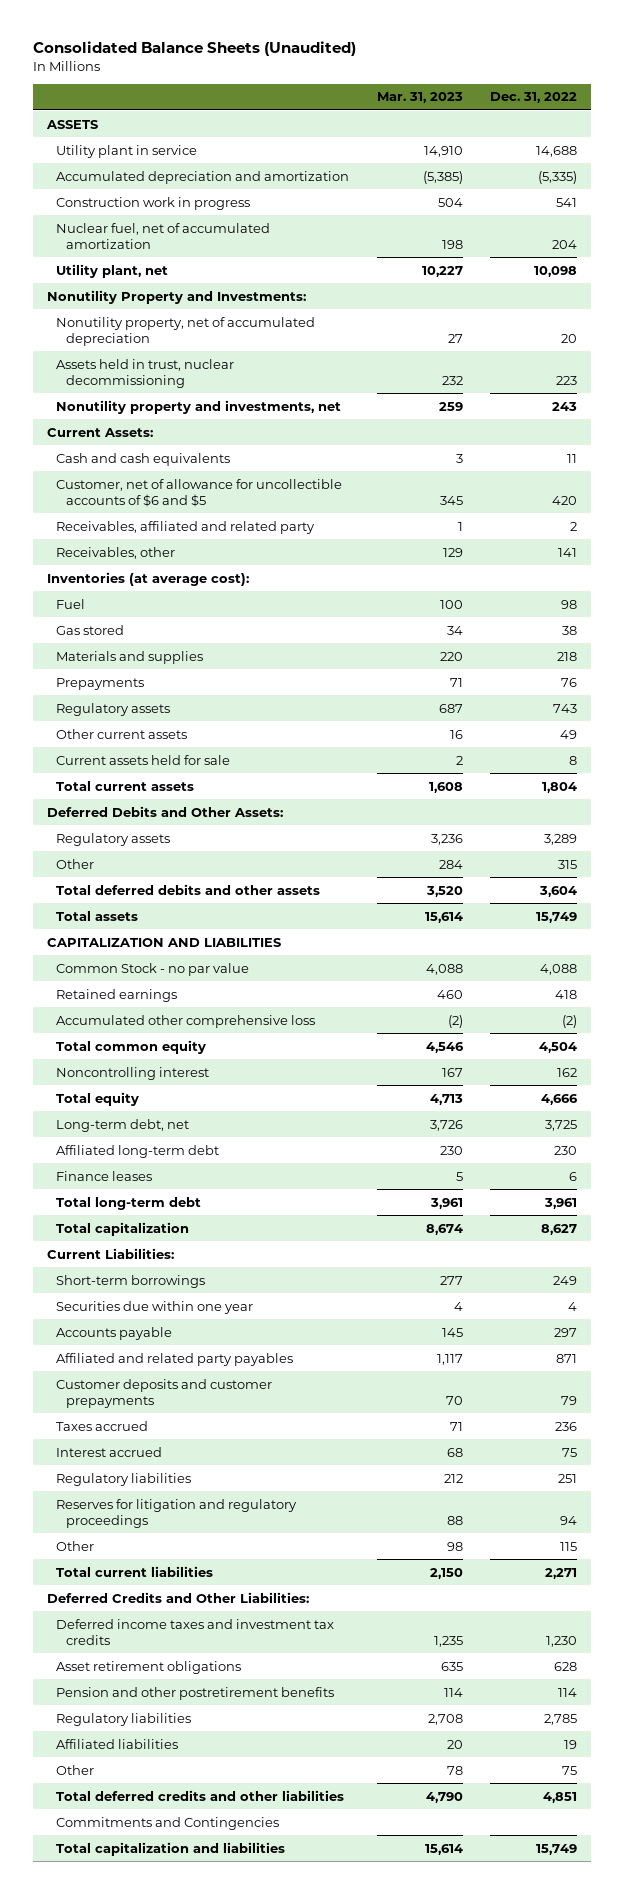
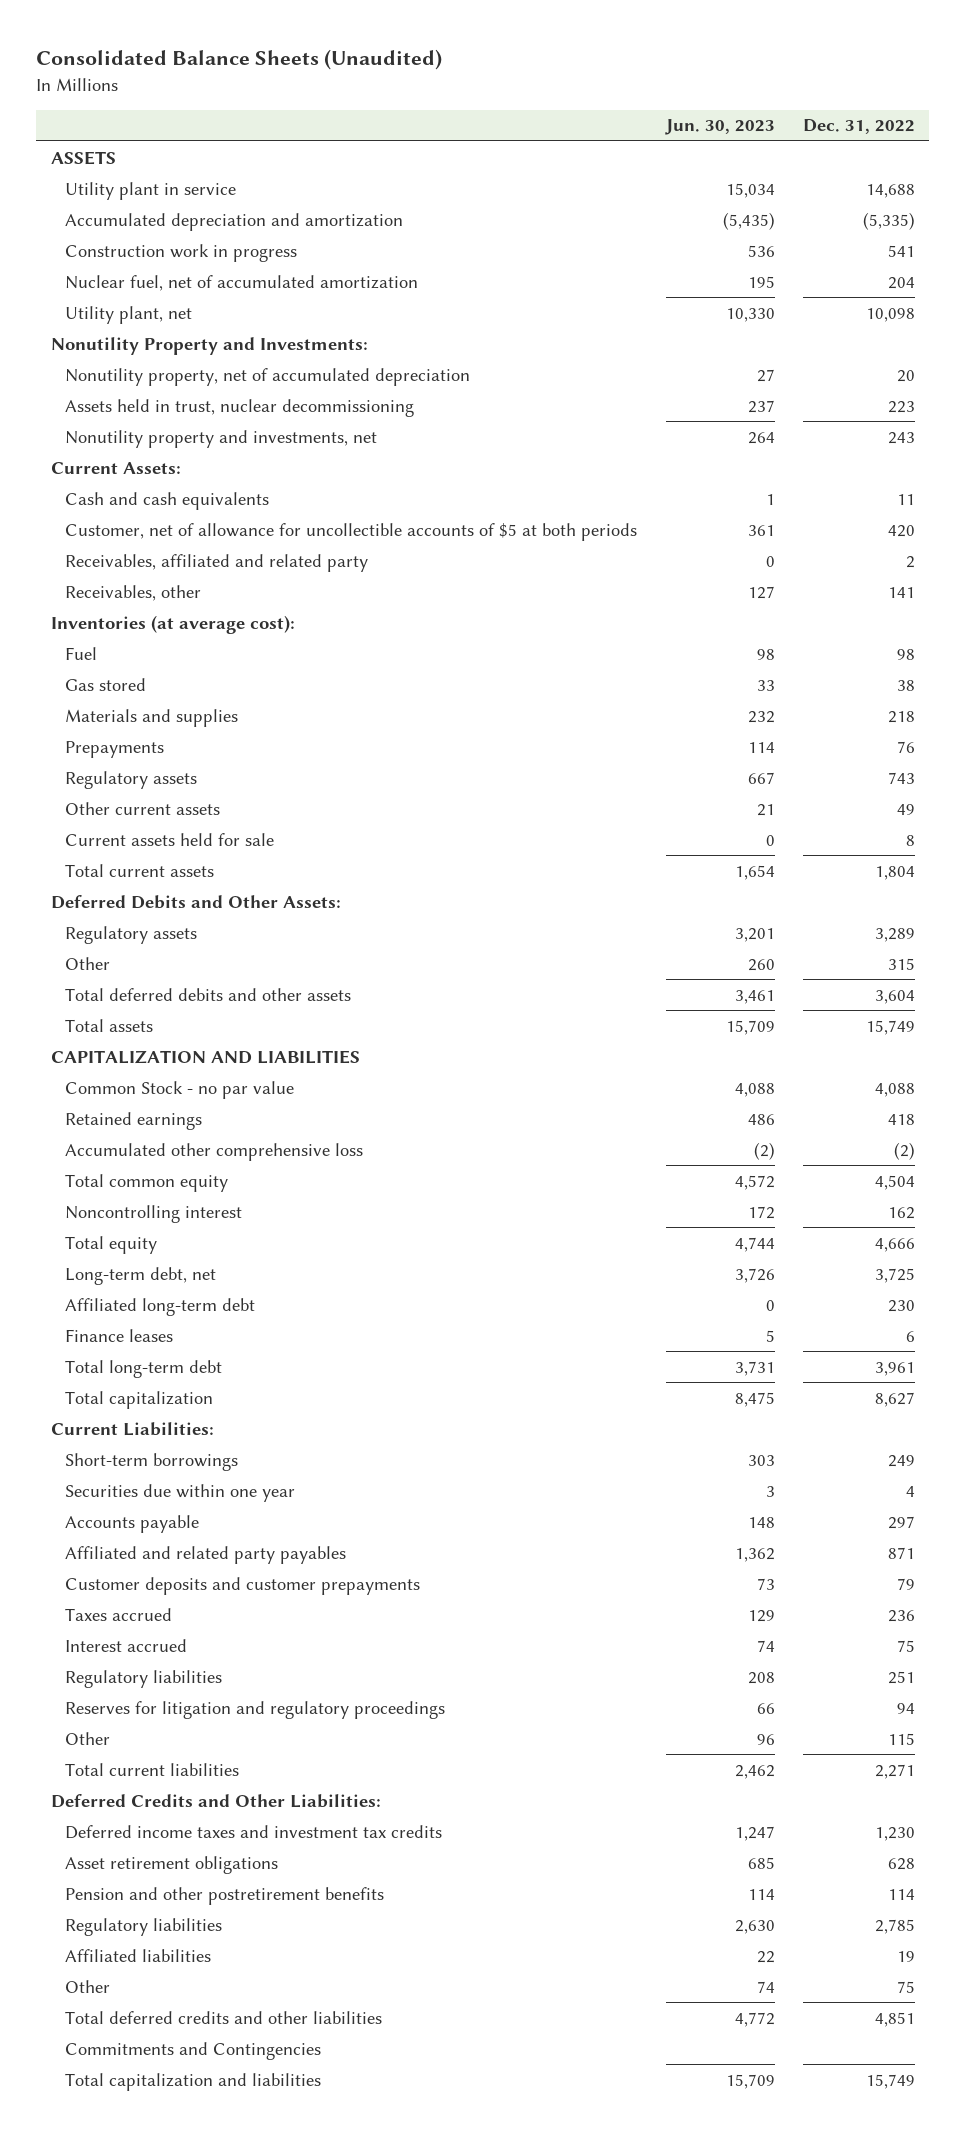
[376,92,463,104] Mar. 31, 2023 -> none
none -> [664,119,775,136] Jun. 30, 2023
[56,478,343,507] Customer, net of allowance for uncollectible accounts of $6 and $5 -> [65,522,638,541] Customer, net of allowance for uncollectible accounts of $5 at both periods

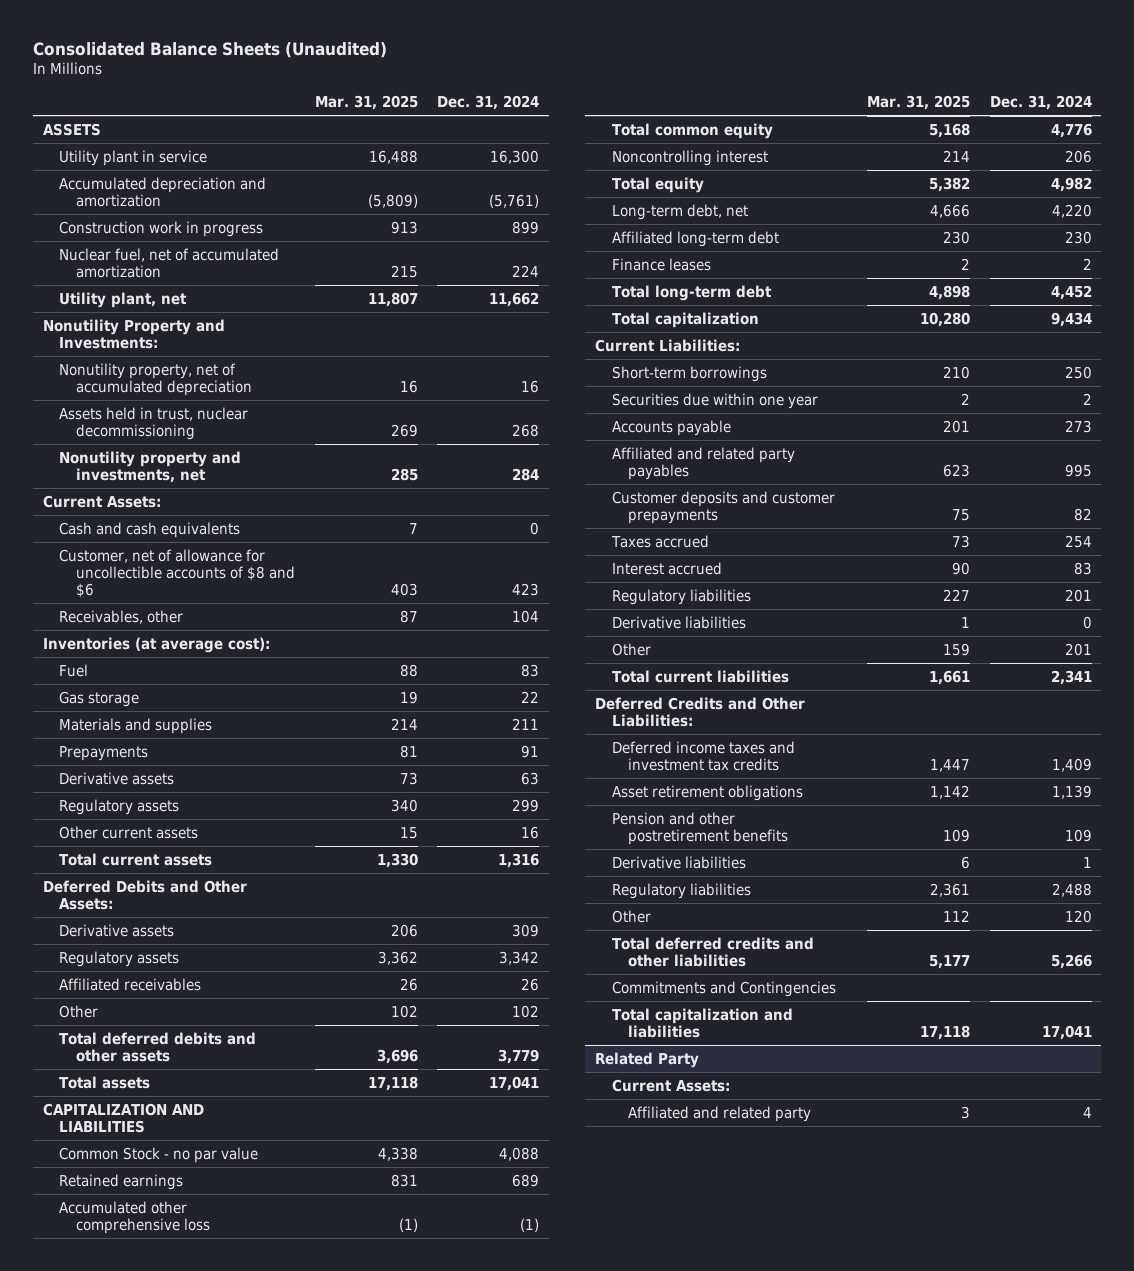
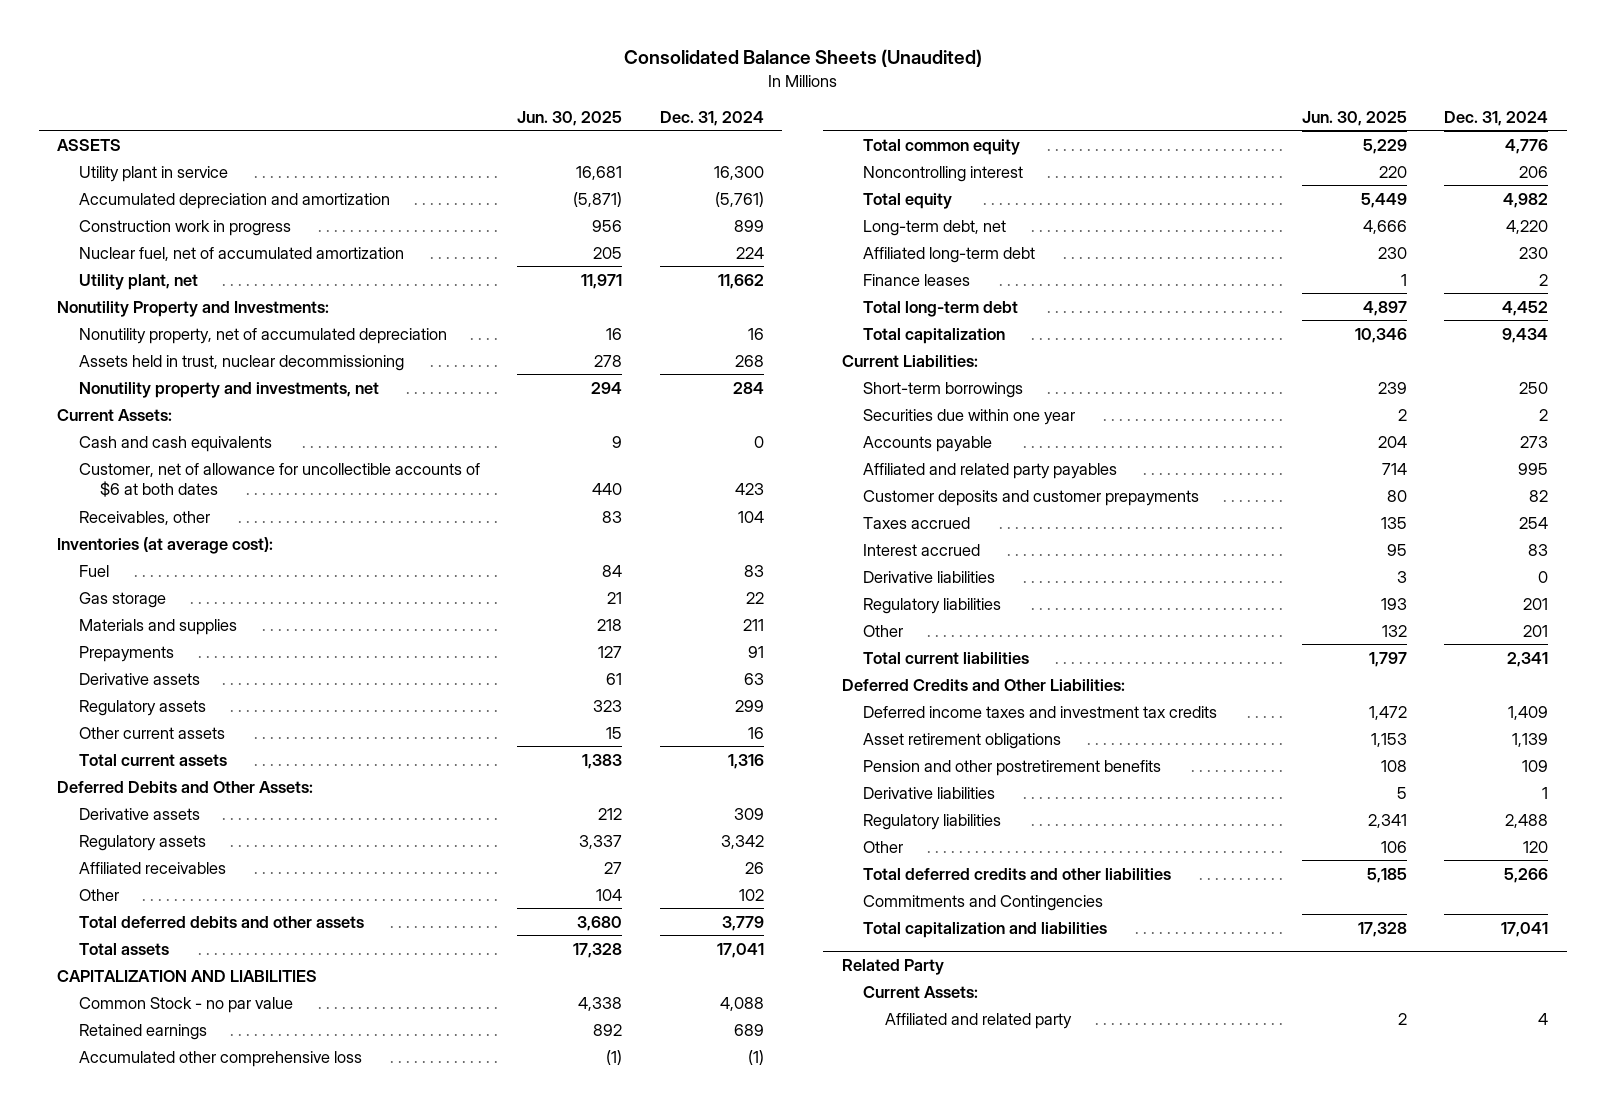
[314,95,418,111] Mar. 31, 2025 -> none
none -> [517,110,623,126] Jun. 30, 2025
[59,548,296,599] Customer, net of allowance for uncollectible accounts of $8 and $6 -> [78,462,480,498] Customer, net of allowance for uncollectible accounts of $6 at both dates
[611,588,751,605] Regulatory liabilities -> [863,597,1002,614] Regulatory liabilities

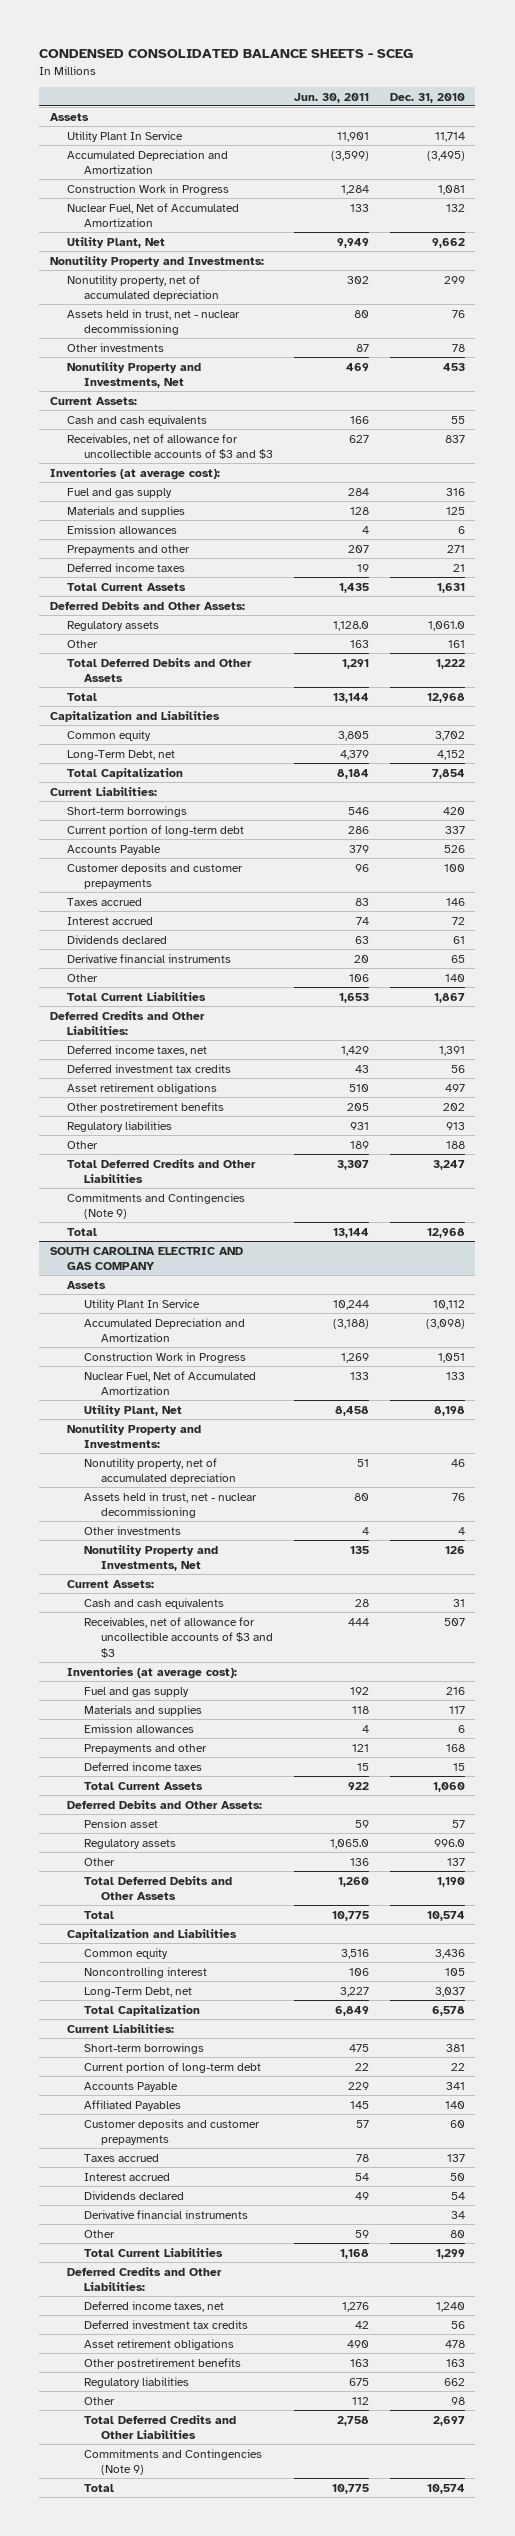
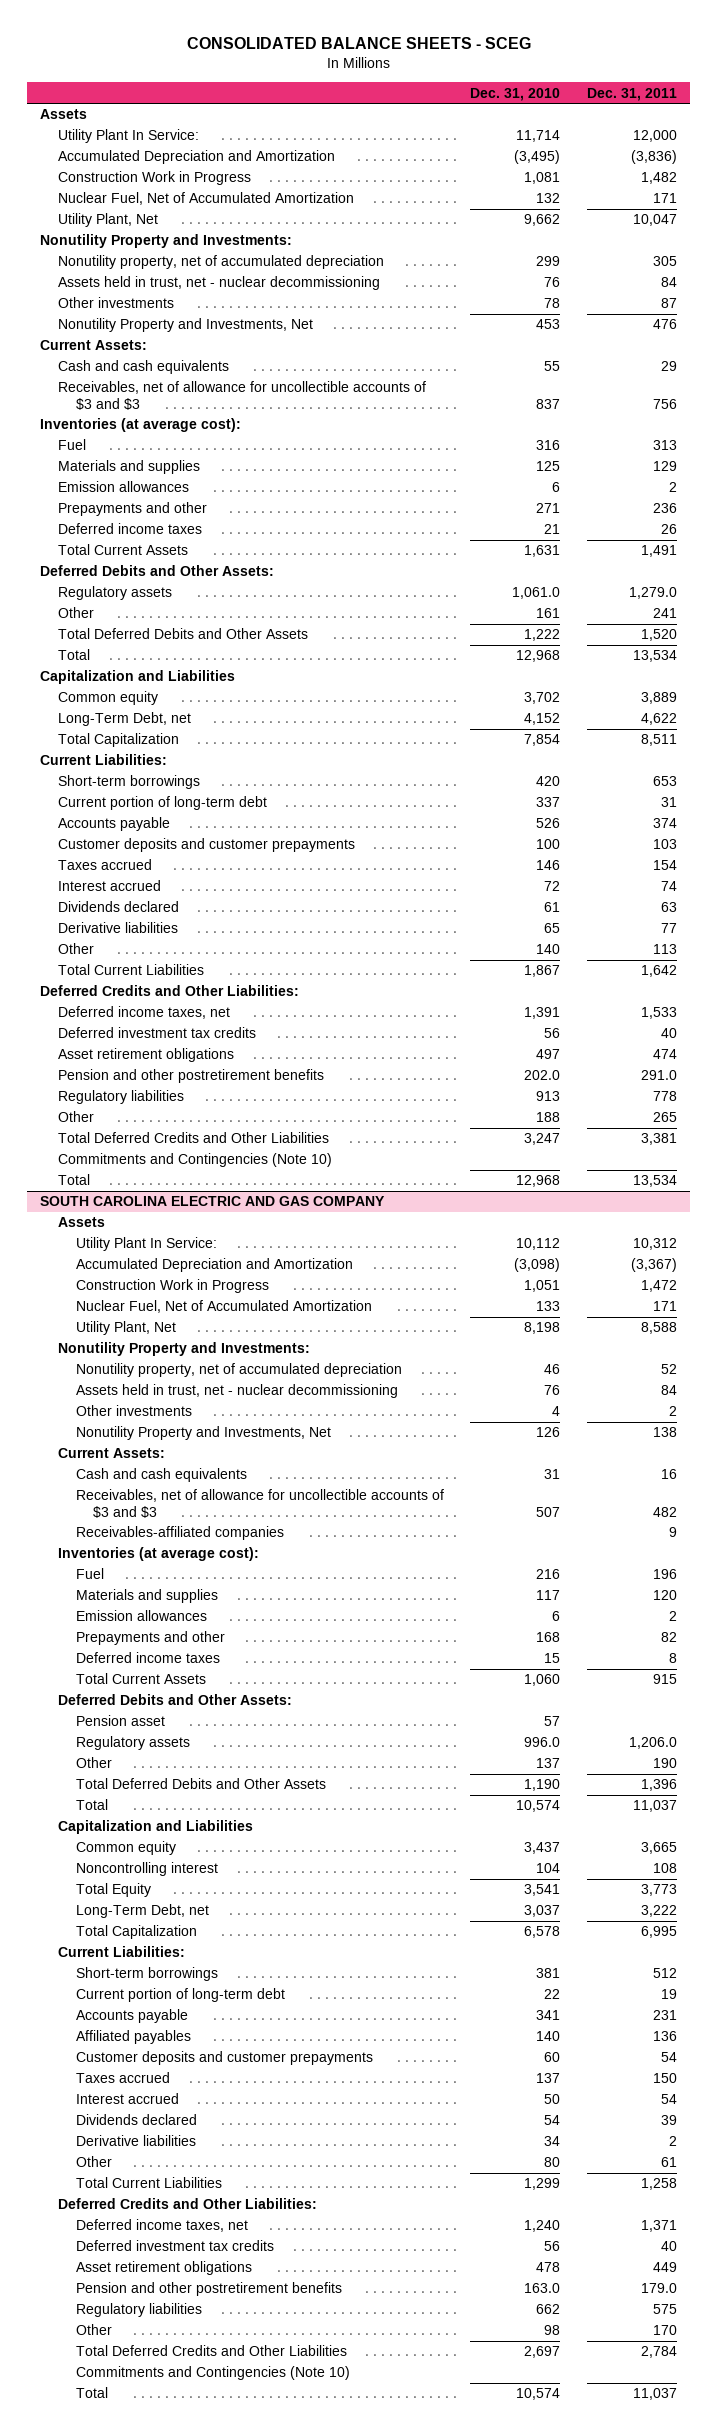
[39,49,414,59] CONDENSED CONSOLIDATED BALANCE SHEETS - SCEG -> [186,36,531,49] CONSOLIDATED BALANCE SHEETS - SCEG
[294,92,370,103] Jun. 30, 2011 -> none
none -> [586,87,677,101] Dec. 31, 2011
[66,130,183,142] Utility Plant In Service -> [58,129,200,144] Utility Plant In Service:
[66,487,172,498] Fuel and gas supply -> [58,439,87,451] Fuel
[66,844,161,855] Accounts Payable -> [58,817,171,832] Accounts payable
[66,953,231,963] Derivative financial instruments -> [58,922,179,934] Derivative liabilities
[66,1101,224,1113] Other postretirement benefits -> [58,1069,325,1084] Pension and other postretirement benefits
[442,1102,465,1111] 202 -> [524,1070,561,1081] 202.0
[66,1192,245,1220] Commitments and Contingencies (Note 9) -> [58,1153,333,1168] Commitments and Contingencies (Note 10)
[84,1298,201,1310] Utility Plant In Service -> [75,1237,217,1252] Utility Plant In Service:
none -> [75,1526,284,1541] Receivables-affiliated companies
[84,1686,190,1697] Fuel and gas supply -> [75,1568,104,1580] Fuel
[434,1948,465,1959] 3,436 -> [524,1842,561,1855] 3,437
[444,1967,465,1976] 105 -> [536,1863,561,1874] 104
none -> [75,1883,151,1898] Total Equity
[84,2081,179,2092] Accounts Payable -> [75,2009,188,2024] Accounts payable
[84,2099,182,2111] Affiliated Payables -> [75,2030,191,2045] Affiliated payables
[84,2209,249,2219] Derivative financial instruments -> [75,2135,196,2147] Derivative liabilities
[84,2357,242,2369] Other postretirement benefits -> [75,2282,342,2297] Pension and other postretirement benefits
[445,2358,465,2367] 163 -> [524,2283,561,2294] 163.0
[84,2448,263,2476] Commitments and Contingencies (Note 9) -> [75,2366,350,2381] Commitments and Contingencies (Note 10)

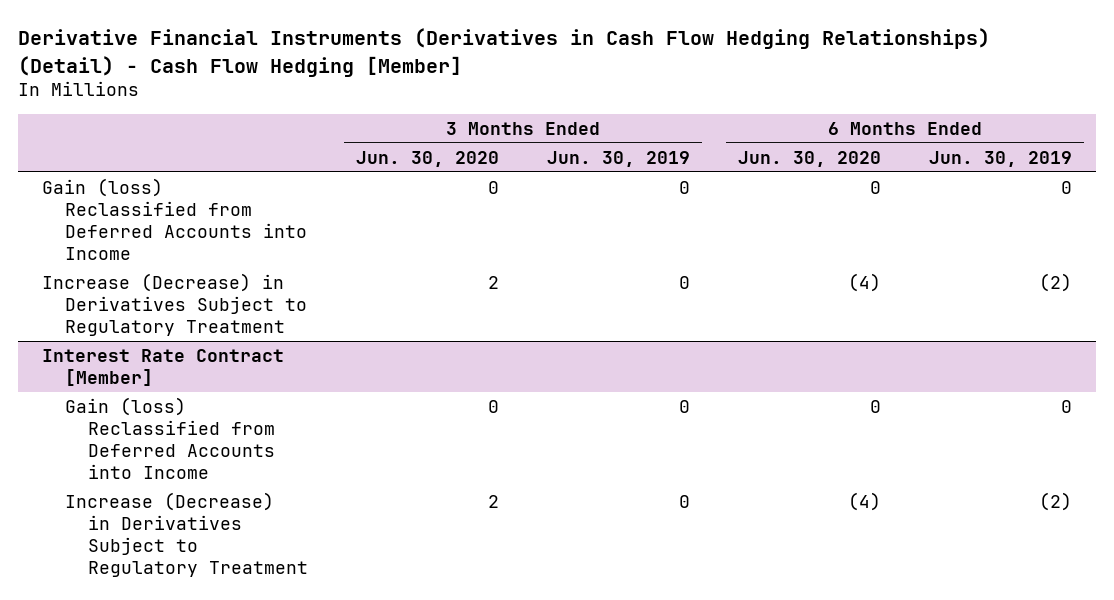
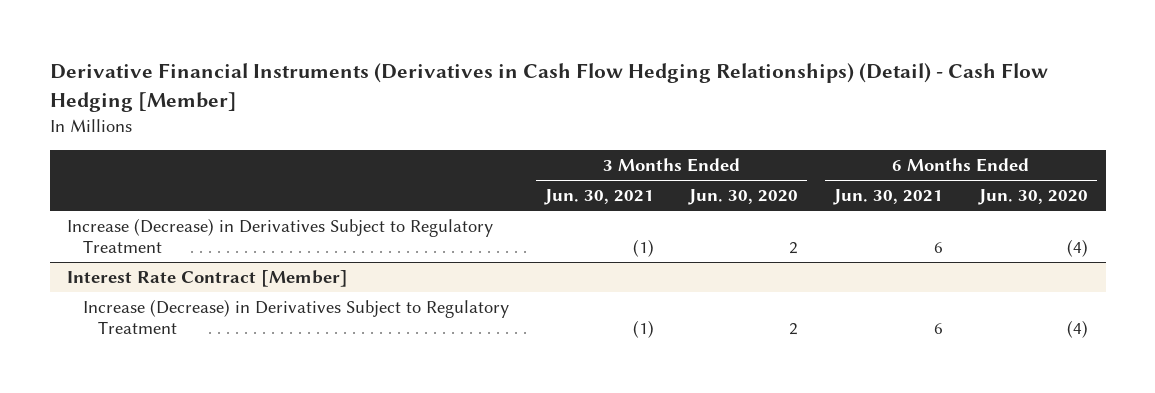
[546,150,690,167] Jun. 30, 2019 -> none
[928,150,1072,167] Jun. 30, 2019 -> none
none -> [543,189,654,206] Jun. 30, 2021
none -> [833,189,944,206] Jun. 30, 2021
[42,177,307,260] Gain (loss) Reclassified from Deferred Accounts into Income -> none
[64,396,275,479] Gain (loss) Reclassified from Deferred Accounts into Income -> none

